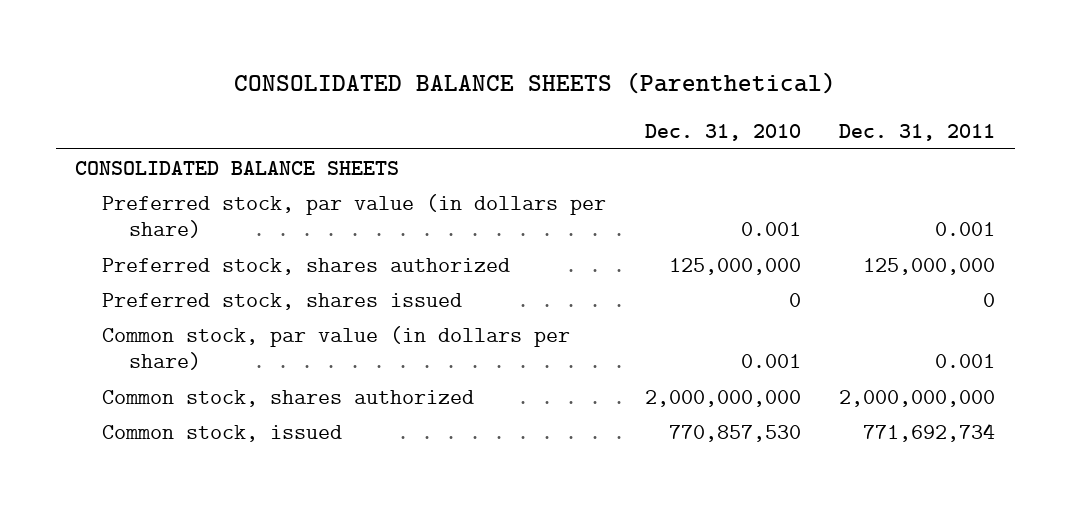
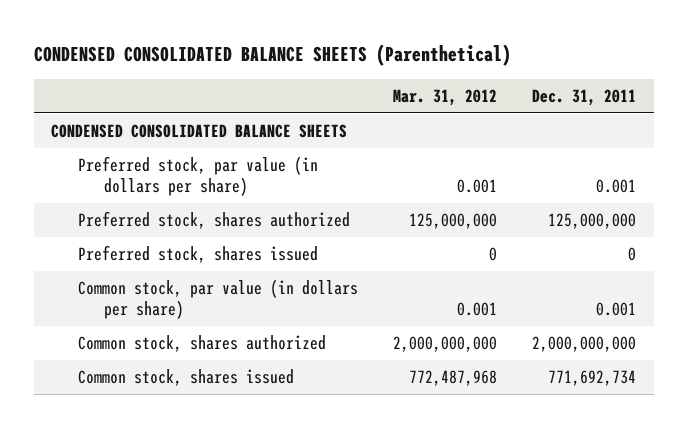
[234,71,837,94] CONSOLIDATED BALANCE SHEETS (Parenthetical) -> [33,44,511,67] CONDENSED CONSOLIDATED BALANCE SHEETS (Parenthetical)
[644,123,801,141] Dec. 31, 2010 -> none
none -> [392,88,497,106] Mar. 31, 2012
[74,160,399,175] CONSOLIDATED BALANCE SHEETS -> [51,124,348,139] CONDENSED CONSOLIDATED BALANCE SHEETS
[102,424,343,442] Common stock, issued -> [77,369,294,387] Common stock, shares issued

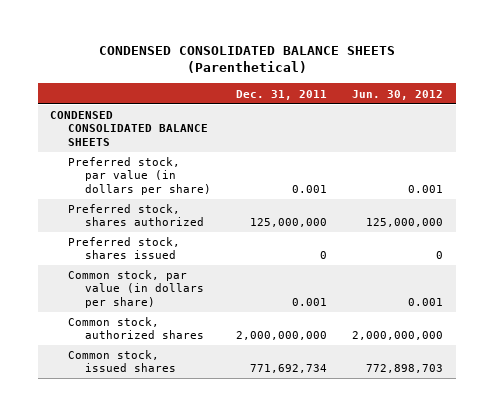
[392,88,497,106] Mar. 31, 2012 -> none
none -> [352,89,444,100] Jun. 30, 2012
[77,335,326,353] Common stock, shares authorized -> [67,317,205,340] Common stock, authorized shares
[77,369,294,387] Common stock, shares issued -> [67,350,177,373] Common stock, issued shares

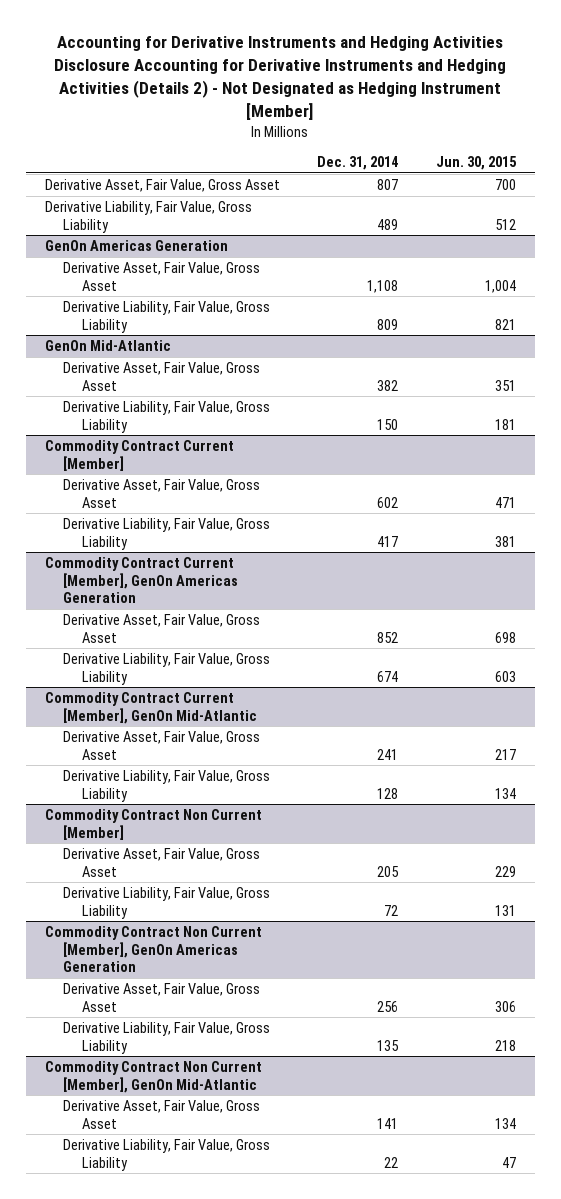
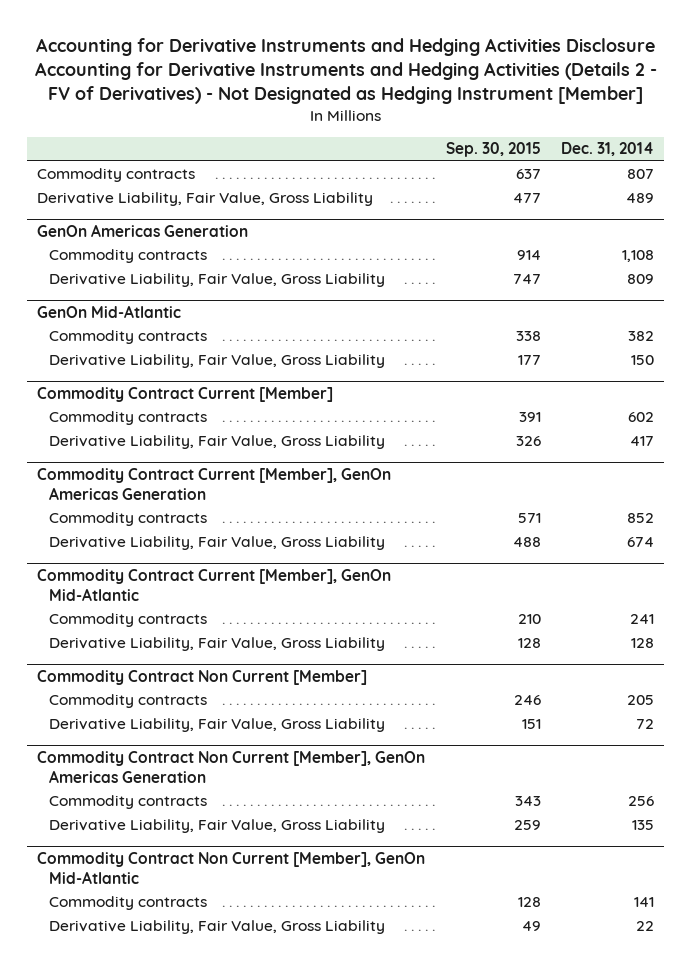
[54,36,507,120] Accounting for Derivative Instruments and Hedging Activities Disclosure Accounting for Derivative Instruments and Hedging Activities (Details 2) - Not Designated as Hedging Instrument [Member] -> [34,37,657,105] Accounting for Derivative Instruments and Hedging Activities Disclosure Accounting for Derivative Instruments and Hedging Activities (Details 2 - FV of Derivatives) - Not Designated as Hedging Instrument [Member]
[436,156,518,171] Jun. 30, 2015 -> none
none -> [445,142,541,158] Sep. 30, 2015
[44,179,280,193] Derivative Asset, Fair Value, Gross Asset -> [37,168,196,183] Commodity contracts
[63,262,261,291] Derivative Asset, Fair Value, Gross Asset -> [48,249,207,264] Commodity contracts
[63,362,261,391] Derivative Asset, Fair Value, Gross Asset -> [48,330,207,345] Commodity contracts
[63,479,261,508] Derivative Asset, Fair Value, Gross Asset -> [48,411,207,426] Commodity contracts
[63,614,261,643] Derivative Asset, Fair Value, Gross Asset -> [48,512,207,527] Commodity contracts
[63,731,261,760] Derivative Asset, Fair Value, Gross Asset -> [48,613,207,628] Commodity contracts
[63,848,261,877] Derivative Asset, Fair Value, Gross Asset -> [48,694,207,709] Commodity contracts
[63,983,261,1012] Derivative Asset, Fair Value, Gross Asset -> [48,795,207,810] Commodity contracts
[63,1100,261,1129] Derivative Asset, Fair Value, Gross Asset -> [48,896,207,911] Commodity contracts

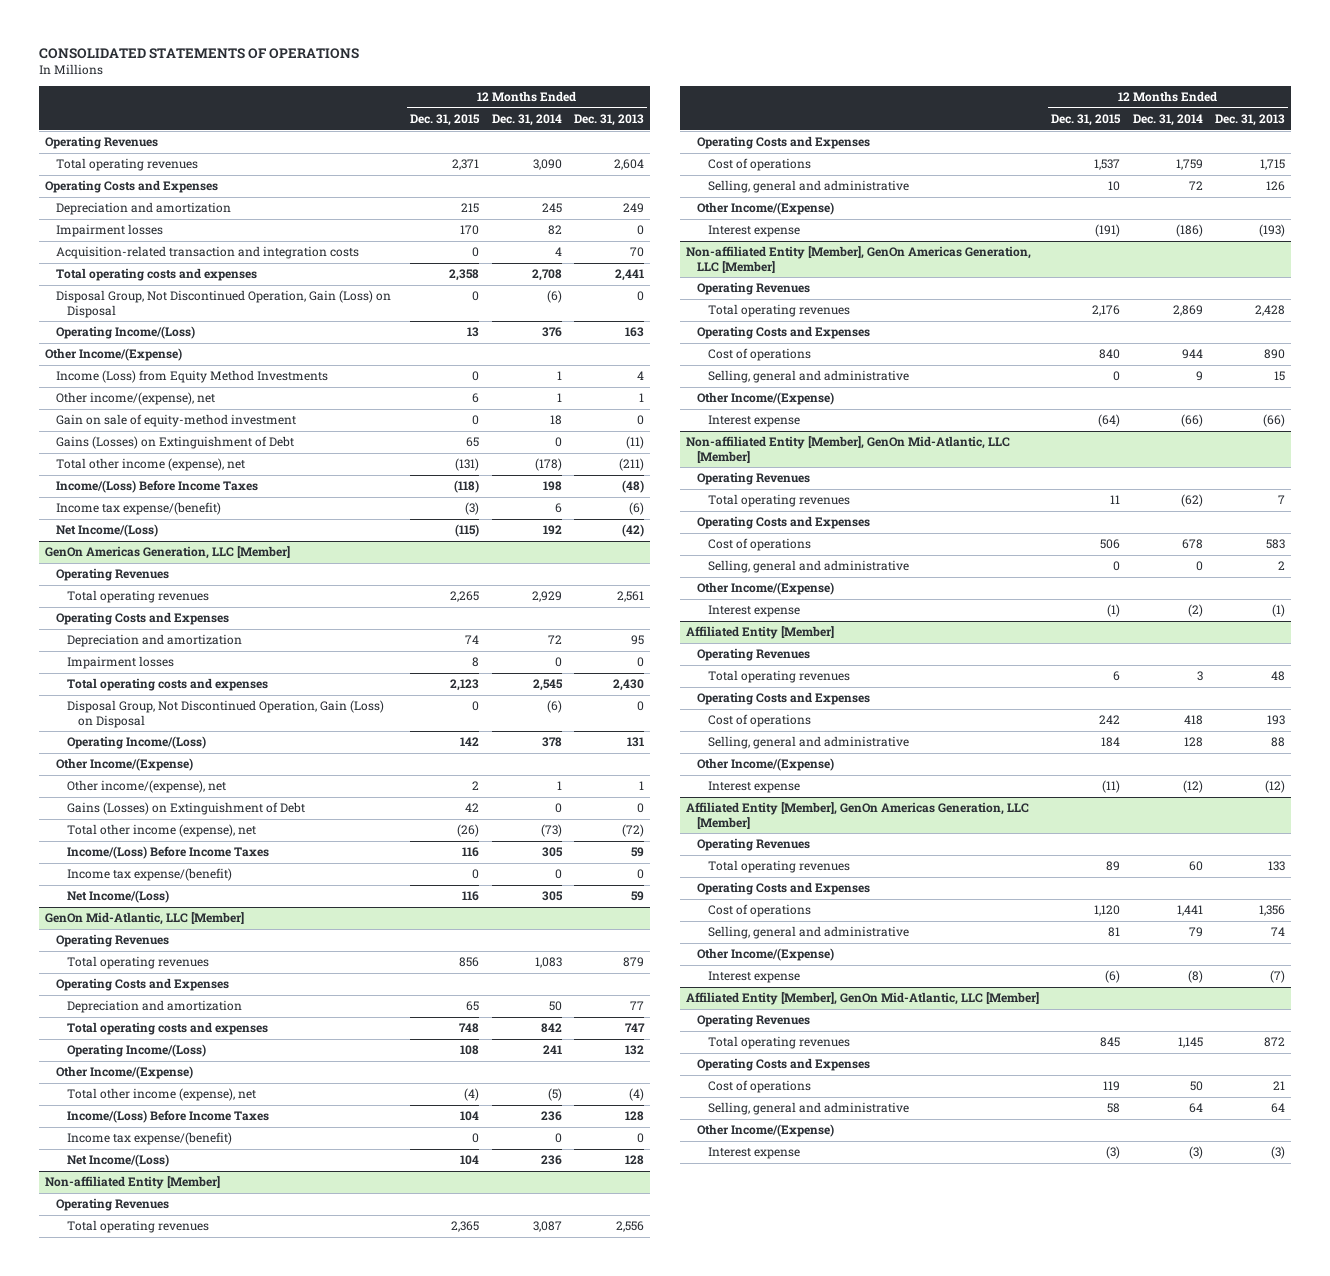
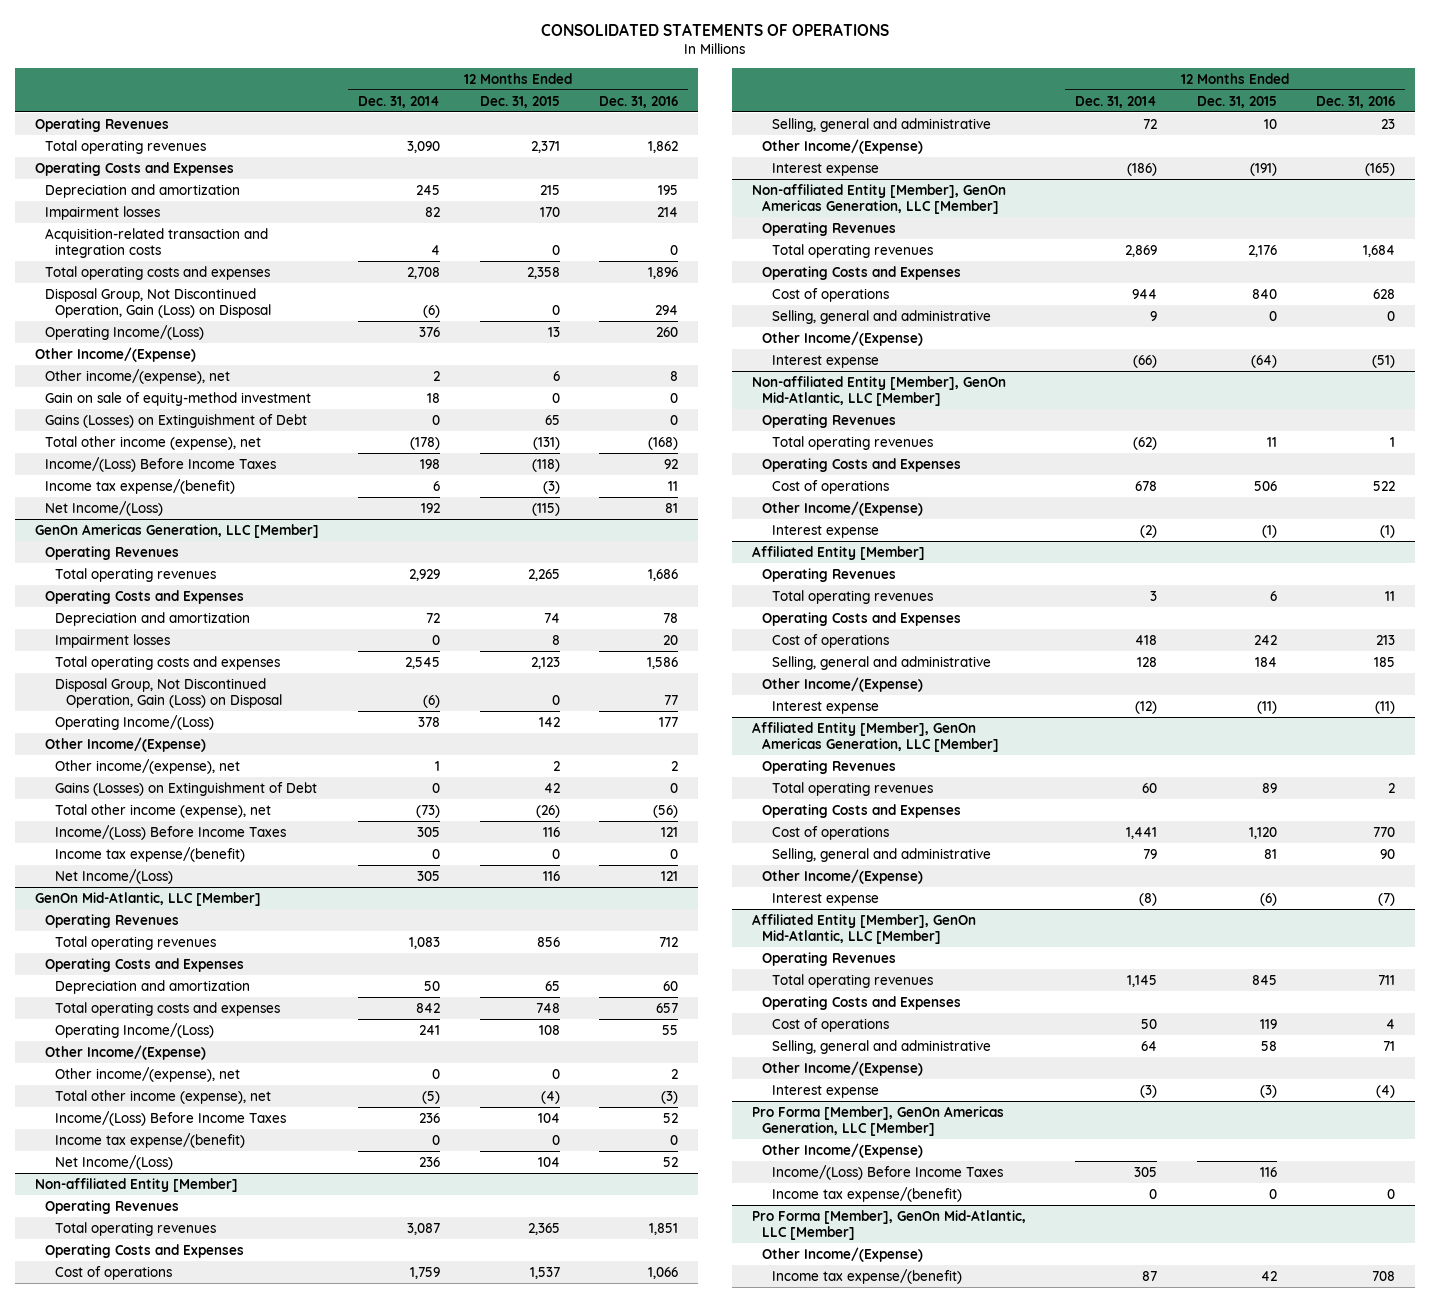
[573,113,644,126] Dec. 31, 2013 -> none
none -> [599,95,679,108] Dec. 31, 2016
[56,370,329,384] Income (Loss) from Equity Method Investments -> none
[556,393,562,403] 1 -> [433,370,441,381] 2
none -> [55,1066,241,1082] Other income/(expense), net
[708,560,910,574] Selling, general and administrative -> none
none -> [751,1105,1004,1137] Pro Forma [Member], GenOn Americas Generation, LLC [Member]
none -> [762,1142,924,1158] Other Income/(Expense)
none -> [772,1164,1004,1180] Income/(Loss) Before Income Taxes
none -> [772,1186,963,1202] Income tax expense/(benefit)
none -> [751,1209,1026,1241] Pro Forma [Member], GenOn Mid-Atlantic, LLC [Member]
none -> [762,1246,924,1262] Other Income/(Expense)
none -> [772,1268,963,1284] Income tax expense/(benefit)

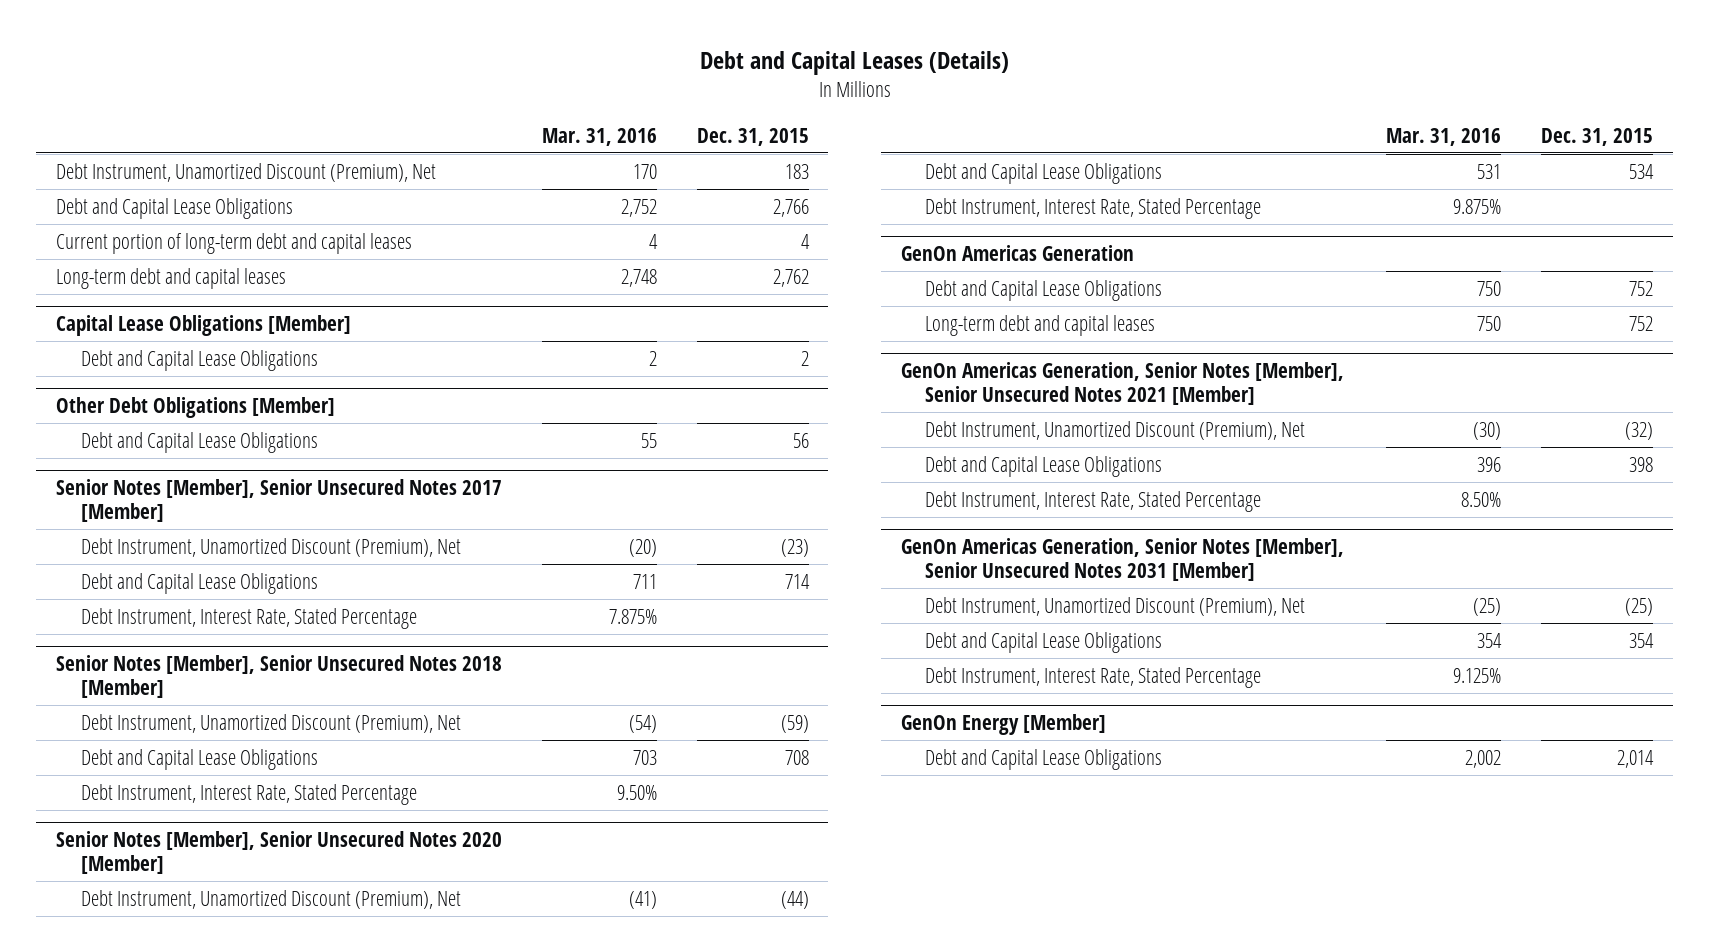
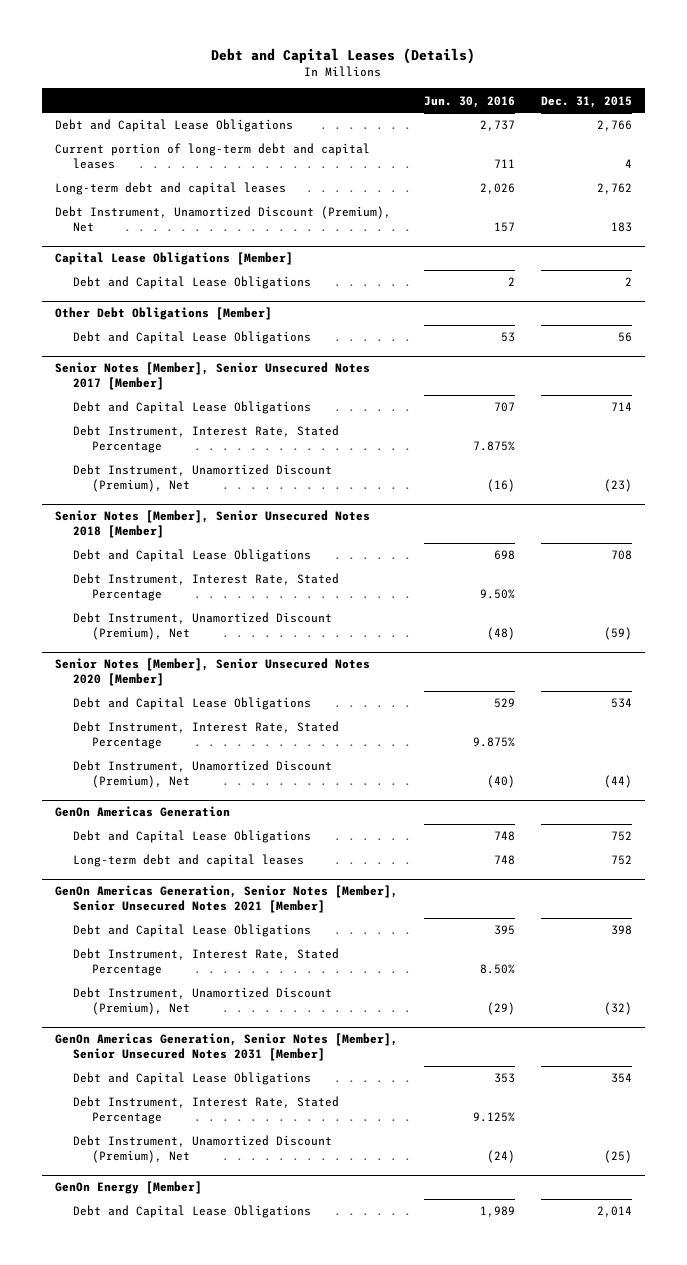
[541,127,657,146] Mar. 31, 2016 -> none
none -> [423,95,515,108] Jun. 30, 2016
[56,162,437,182] Debt Instrument, Unamortized Discount (Premium), Net -> [54,206,391,232] Debt Instrument, Unamortized Discount (Premium), Net
[80,537,461,557] Debt Instrument, Unamortized Discount (Premium), Net -> [73,464,333,492] Debt Instrument, Unamortized Discount (Premium), Net
[80,713,461,733] Debt Instrument, Unamortized Discount (Premium), Net -> [73,612,333,640] Debt Instrument, Unamortized Discount (Premium), Net
[80,889,461,909] Debt Instrument, Unamortized Discount (Premium), Net -> [73,760,333,788] Debt Instrument, Unamortized Discount (Premium), Net
[925,420,1306,440] Debt Instrument, Unamortized Discount (Premium), Net -> [73,987,333,1015] Debt Instrument, Unamortized Discount (Premium), Net
[925,596,1306,616] Debt Instrument, Unamortized Discount (Premium), Net -> [73,1135,333,1163] Debt Instrument, Unamortized Discount (Premium), Net

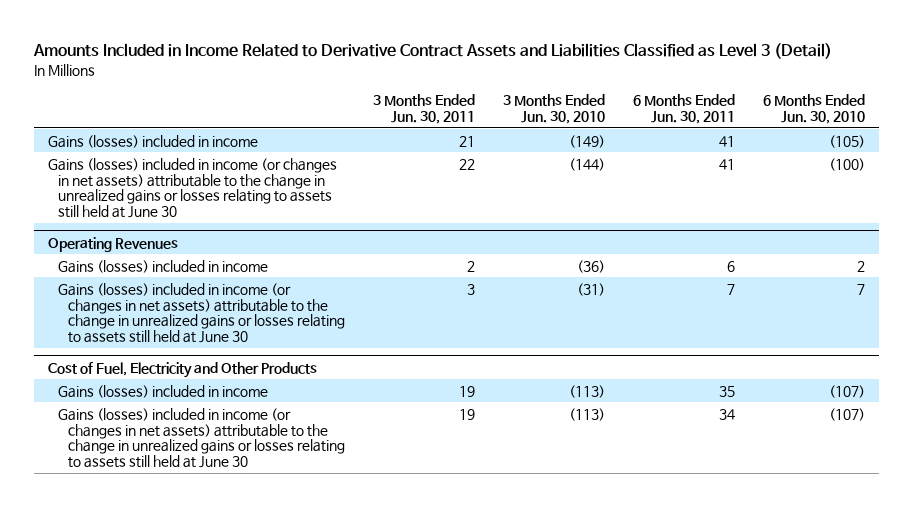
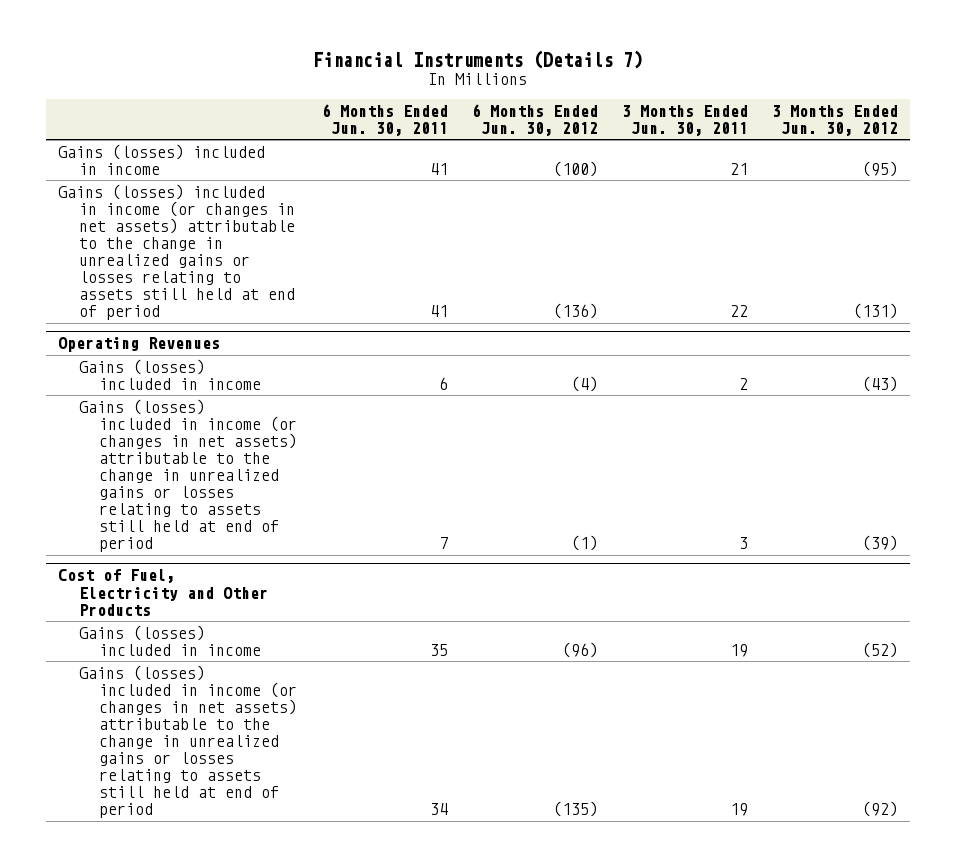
[33,42,833,59] Amounts Included in Income Related to Derivative Contract Assets and Liabilities Classified as Level 3 (Detail) -> [313,50,644,70] Financial Instruments (Details 7)
[502,93,605,124] 3 Months Ended Jun. 30, 2010 -> none
[762,93,865,124] 6 Months Ended Jun. 30, 2010 -> none
none -> [471,103,598,137] 6 Months Ended Jun. 30, 2012
none -> [772,104,899,137] 3 Months Ended Jun. 30, 2012
[48,157,338,219] Gains (losses) included in income (or changes in net assets) attributable to the change in unrealized gains or losses relating to assets still held at June 30 -> [58,183,295,321] Gains (losses) included in income (or changes in net assets) attributable to the change in unrealized gains or losses relating to assets still held at end of period
[58,282,345,344] Gains (losses) included in income (or changes in net assets) attributable to the change in unrealized gains or losses relating to assets still held at June 30 -> [78,398,298,553] Gains (losses) included in income (or changes in net assets) attributable to the change in unrealized gains or losses relating to assets still held at end of period
[58,407,345,469] Gains (losses) included in income (or changes in net assets) attributable to the change in unrealized gains or losses relating to assets still held at June 30 -> [78,664,298,819] Gains (losses) included in income (or changes in net assets) attributable to the change in unrealized gains or losses relating to assets still held at end of period

